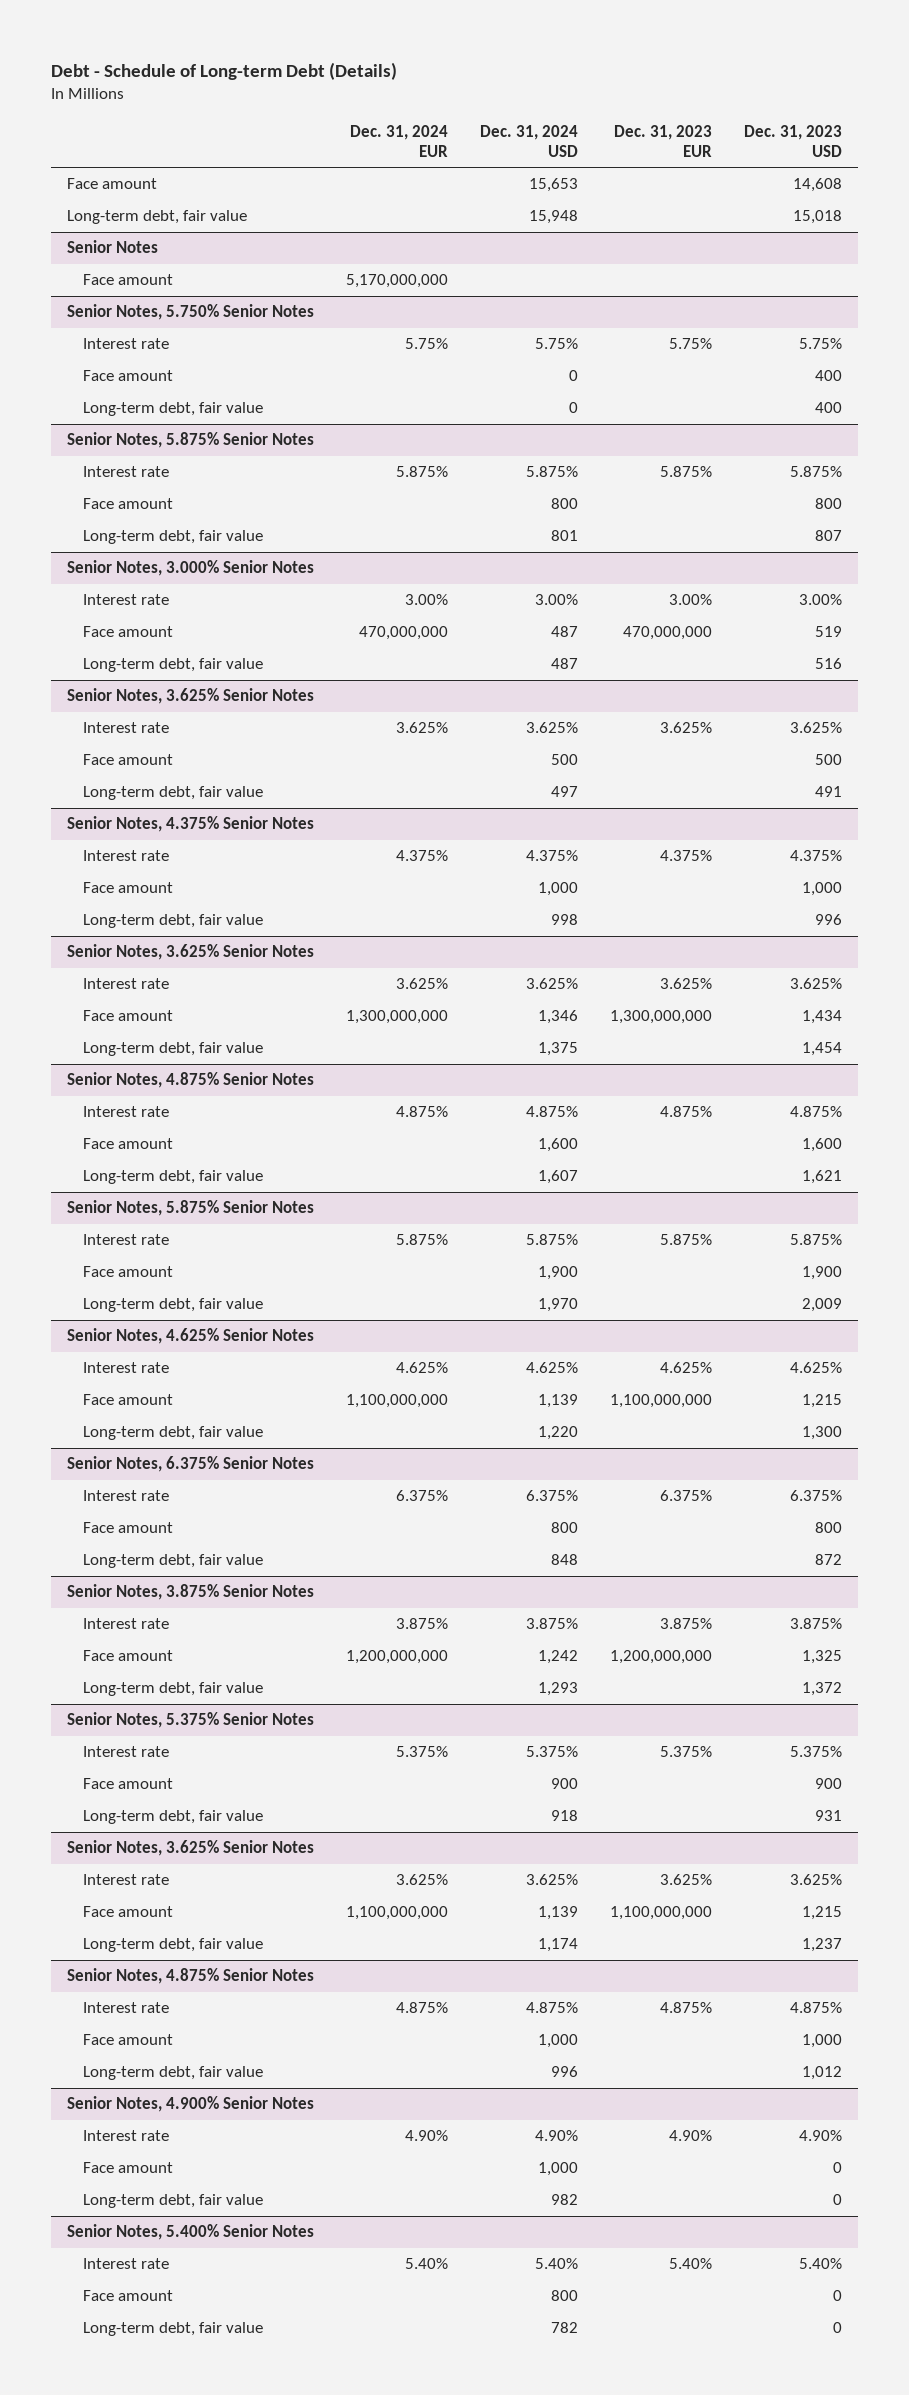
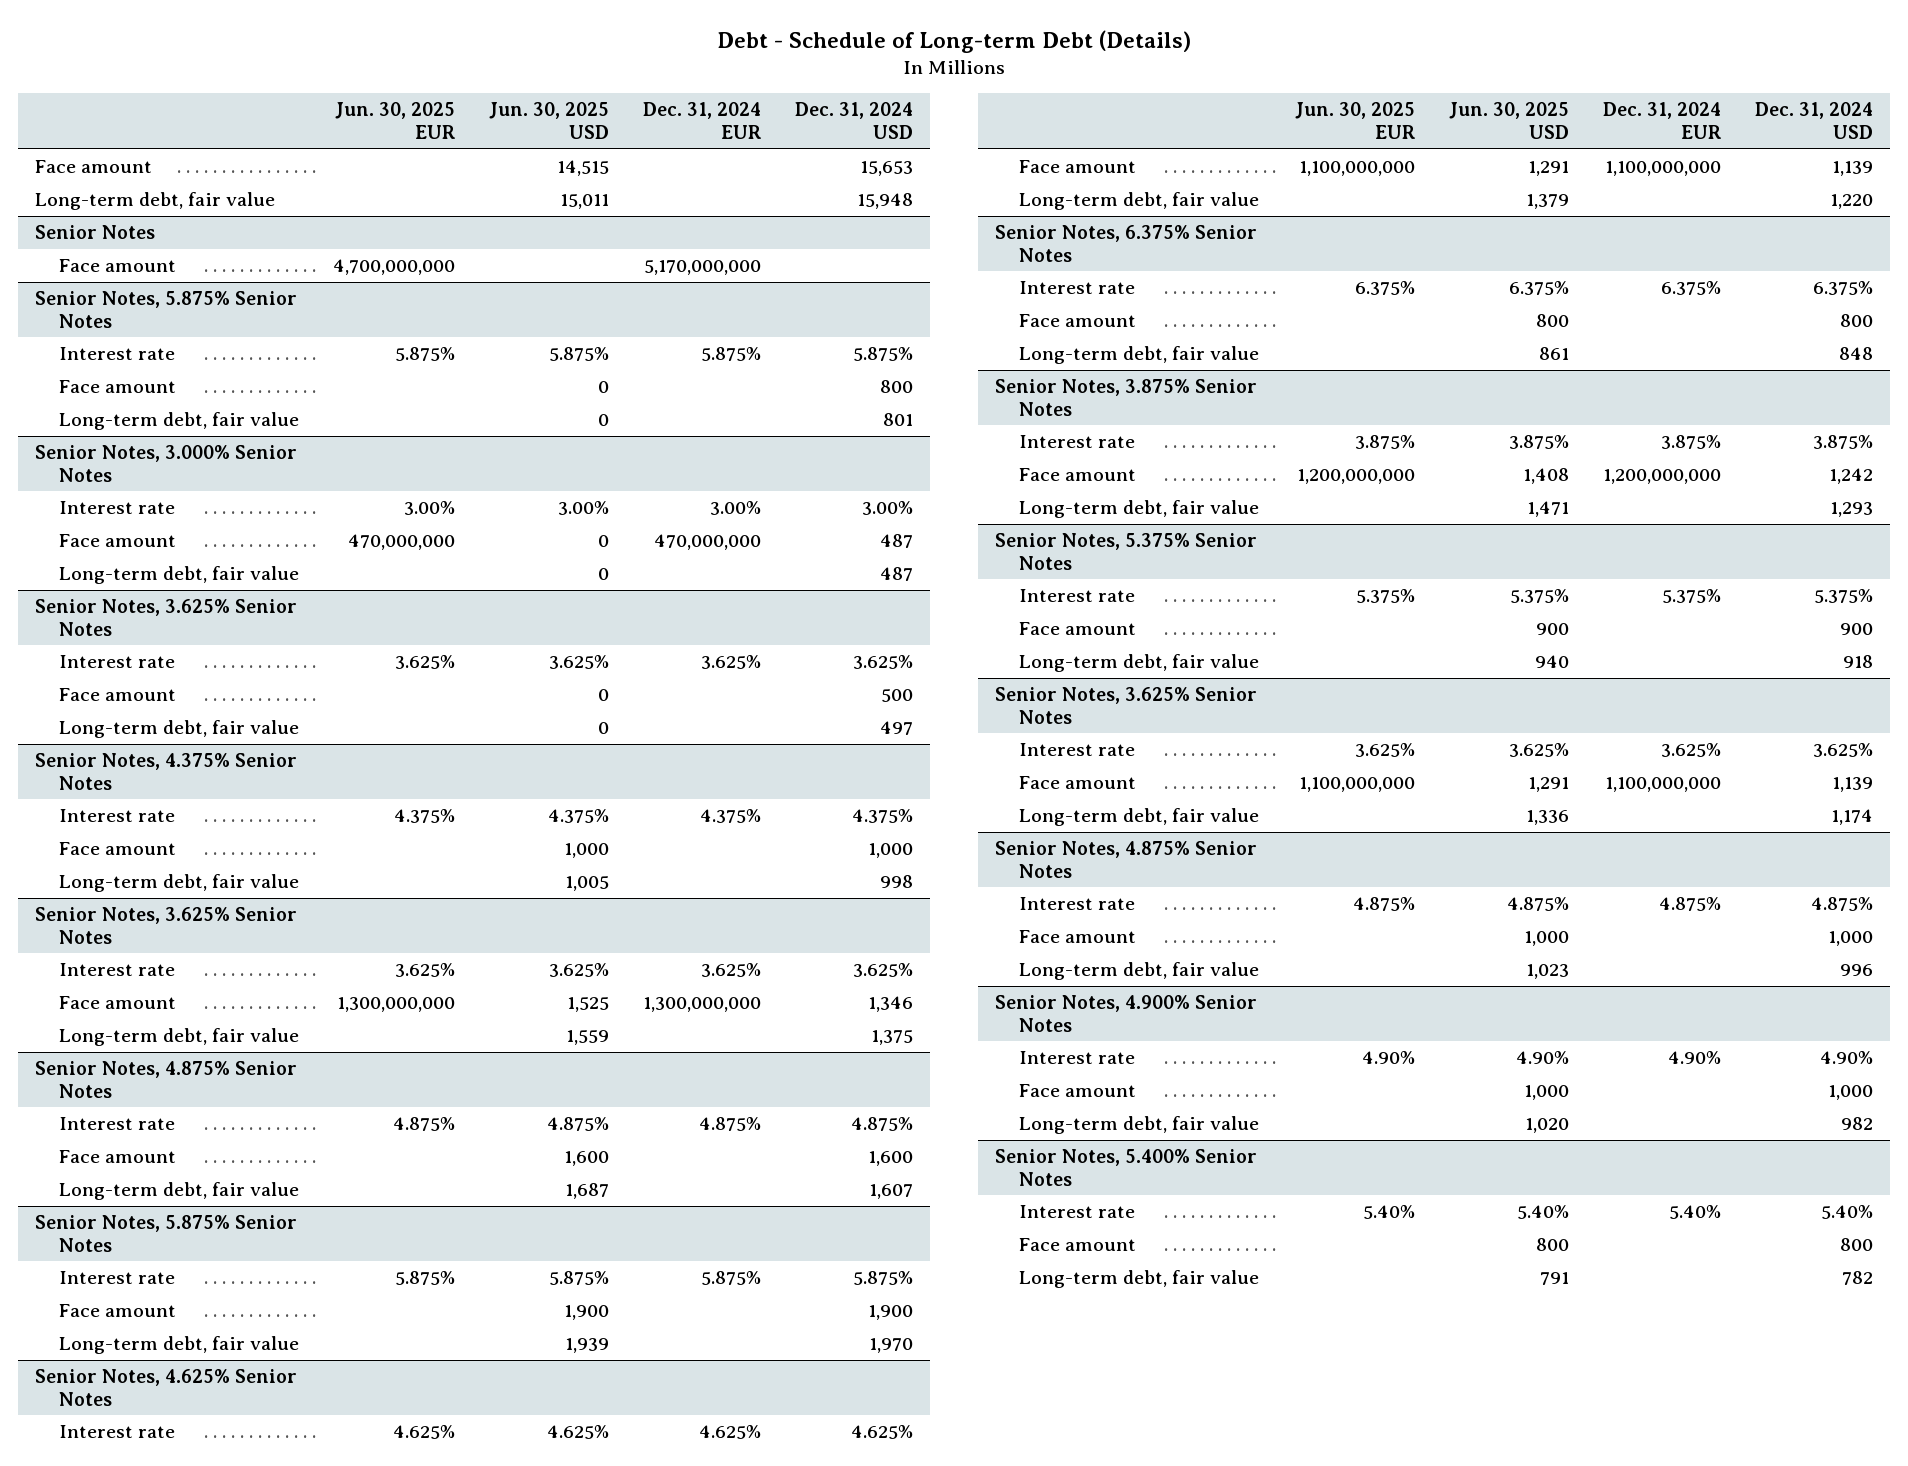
[614,124,713,157] Dec. 31, 2023 EUR -> none
[744,124,843,157] Dec. 31, 2023 USD -> none
none -> [334,102,456,139] Jun. 30, 2025 EUR
none -> [488,102,609,139] Jun. 30, 2025 USD
[67,304,315,321] Senior Notes, 5.750% Senior Notes -> none
[82,338,169,350] Interest rate -> none
[82,370,173,382] Face amount -> none
[82,402,263,417] Long-term debt, fair value -> none

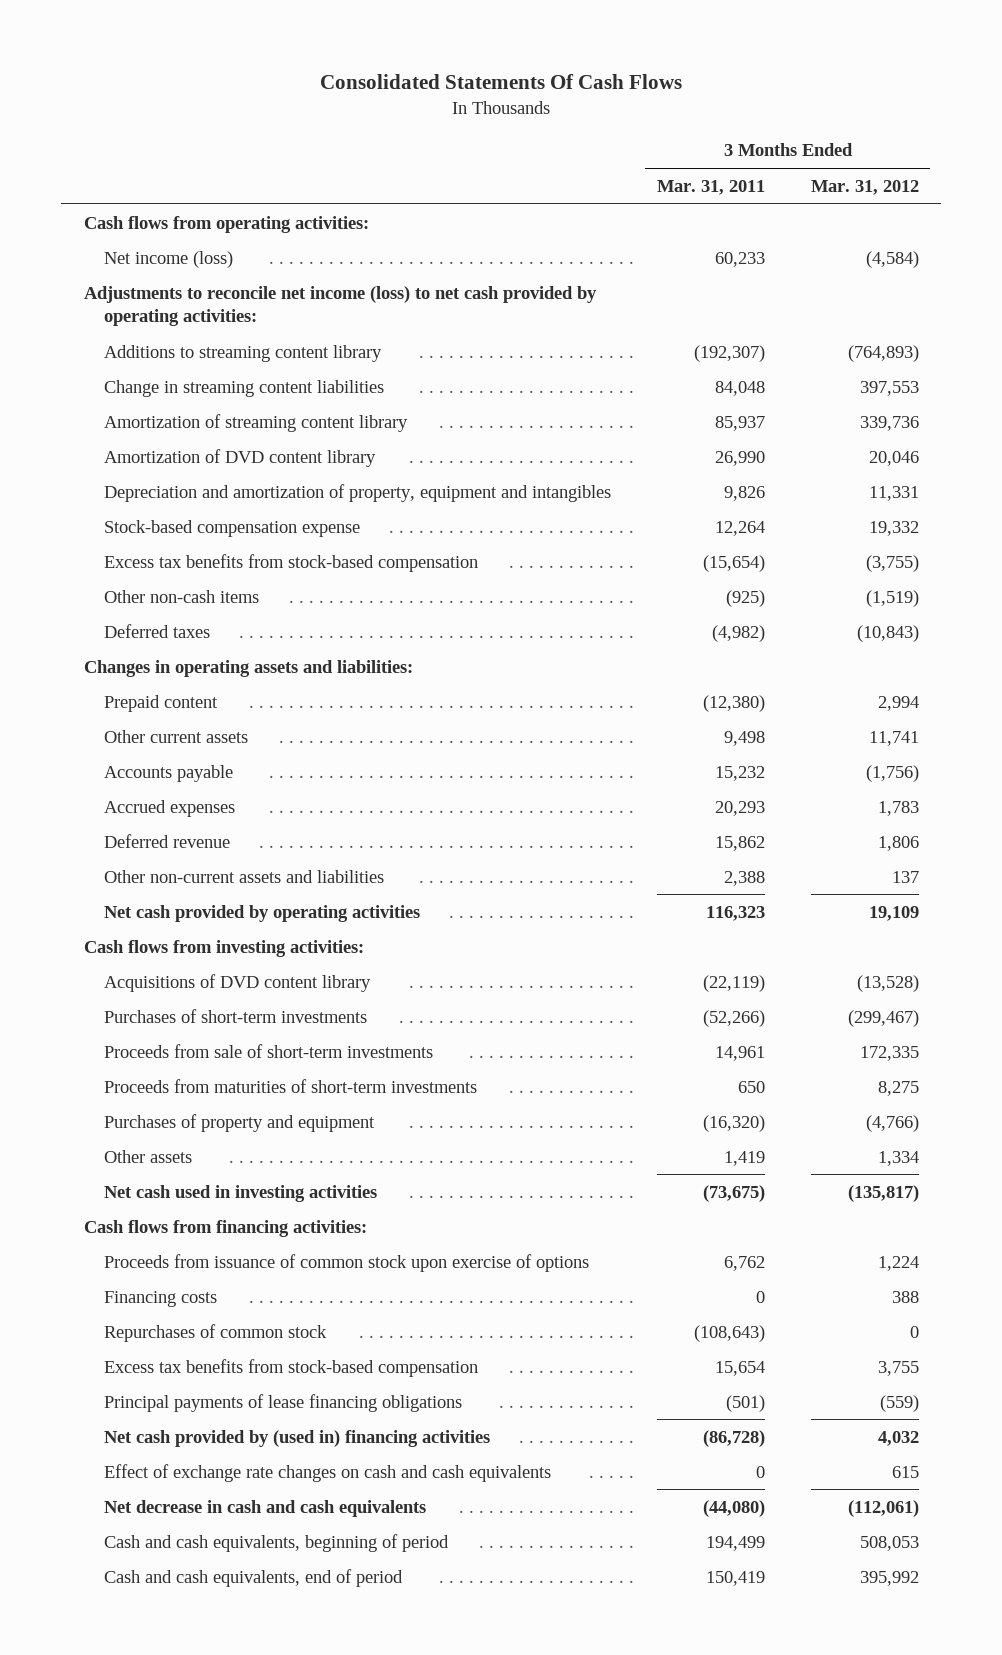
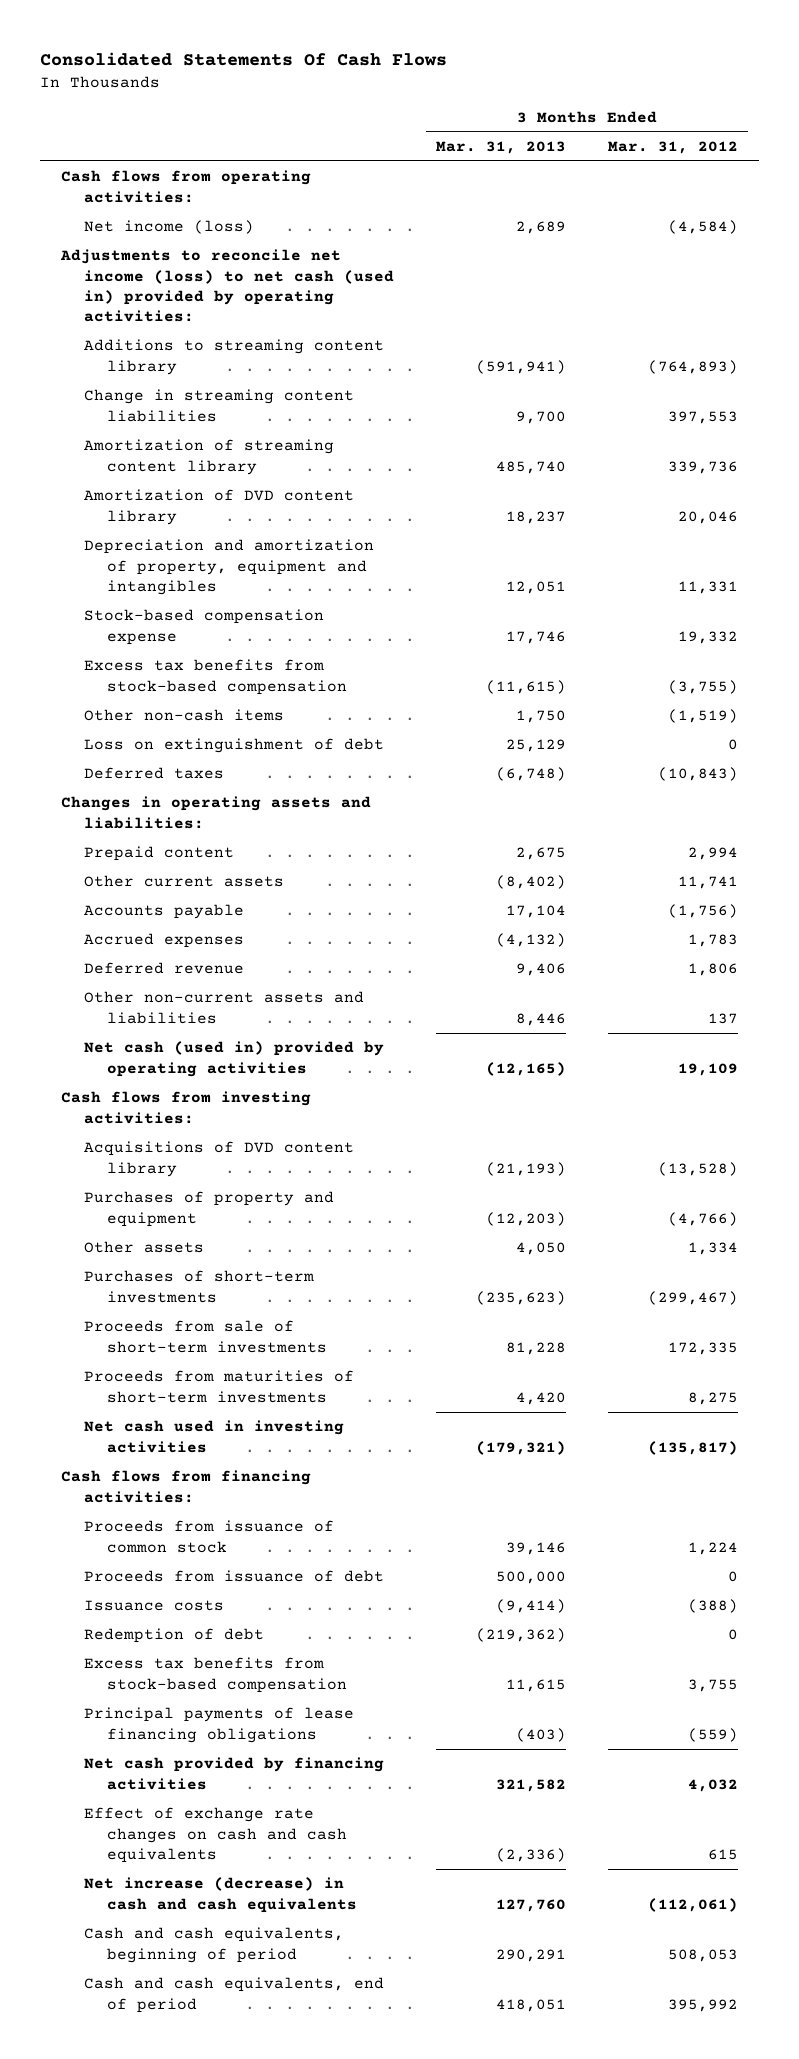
[656,179,765,195] Mar. 31, 2011 -> none
none -> [436,140,567,154] Mar. 31, 2013
[83,285,597,326] Adjustments to reconcile net income (loss) to net cash provided by operating activities: -> [60,249,395,323] Adjustments to reconcile net income (loss) to net cash (used in) provided by operating activities:
none -> [84,738,385,754] Loss on extinguishment of debt
[103,904,420,922] Net cash provided by operating activities -> [84,1041,385,1077] Net cash (used in) provided by operating activities
[103,1113,375,1132] Purchases of property and equipment -> [84,1191,335,1227] Purchases of property and equipment
[103,1149,192,1163] Other assets -> [84,1241,205,1254] Other assets
[103,1323,327,1342] Repurchases of common stock -> none
[103,1253,589,1272] Proceeds from issuance of common stock upon exercise of options -> [84,1520,335,1553] Proceeds from issuance of common stock
none -> [84,1570,385,1583] Proceeds from issuance of debt
[103,1290,217,1307] Financing costs -> [84,1600,225,1612] Issuance costs
[891,1290,919,1303] 388 -> [687,1599,738,1614] (388)
none -> [84,1628,265,1644] Redemption of debt
[103,1429,490,1447] Net cash provided by (used in) financing activities -> [84,1757,385,1790] Net cash provided by financing activities
[103,1499,426,1517] Net decrease in cash and cash equivalents -> [84,1877,358,1913] Net increase (decrease) in cash and cash equivalents

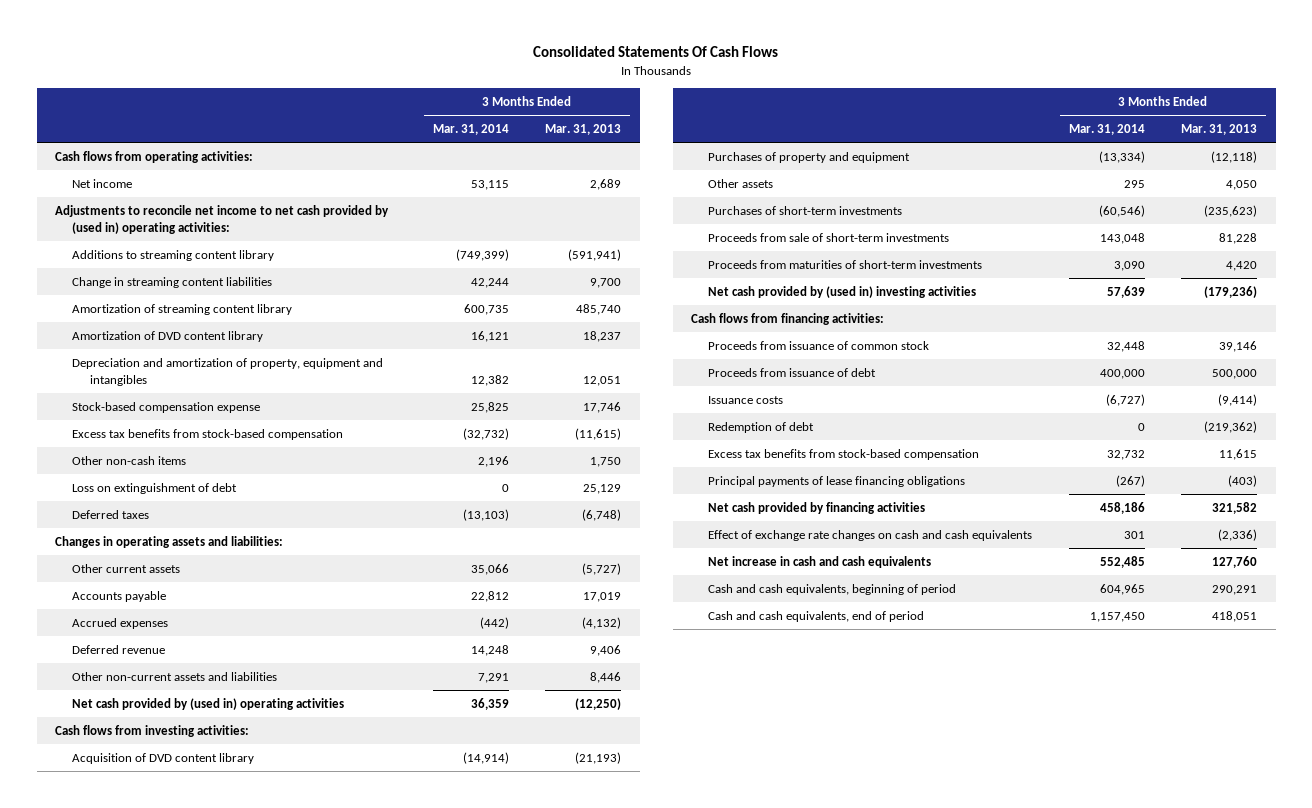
[607,140,738,154] Mar. 31, 2012 -> none
none -> [432,123,509,135] Mar. 31, 2014
[84,220,255,235] Net income (loss) -> [72,178,133,188] Net income
[60,249,395,323] Adjustments to reconcile net income (loss) to net cash (used in) provided by operating activities: -> [54,204,389,234] Adjustments to reconcile net income to net cash provided by (used in) operating activities:
[84,846,235,862] Prepaid content -> none
[496,875,567,890] (8,402) -> [582,562,622,575] (5,727)
[506,905,567,919] 17,104 -> [583,591,622,602] 17,019
[84,1041,385,1077] Net cash (used in) provided by operating activities -> [72,697,345,710] Net cash provided by (used in) operating activities
[486,1061,567,1076] (12,165) -> [575,697,622,710] (12,250)
[84,1141,355,1177] Acquisitions of DVD content library -> [72,752,255,764] Acquisition of DVD content library
[486,1211,567,1226] (12,203) -> [1211,150,1258,163] (12,118)
[84,1420,345,1453] Net cash used in investing activities -> [708,285,977,298] Net cash provided by (used in) investing activities
[476,1440,567,1455] (179,321) -> [1204,285,1258,298] (179,236)
[84,1877,358,1913] Net increase (decrease) in cash and cash equivalents -> [708,555,932,568] Net increase in cash and cash equivalents

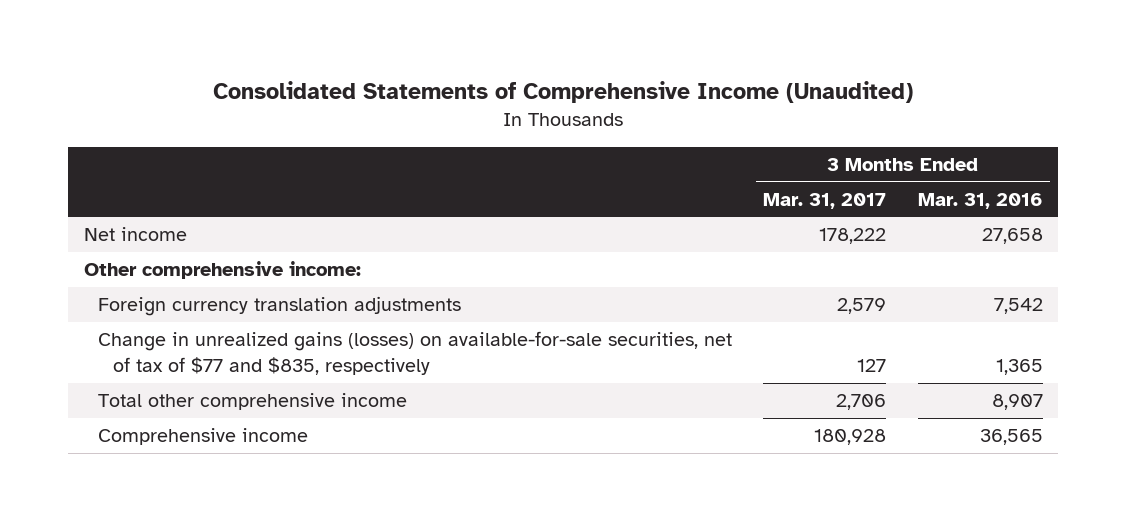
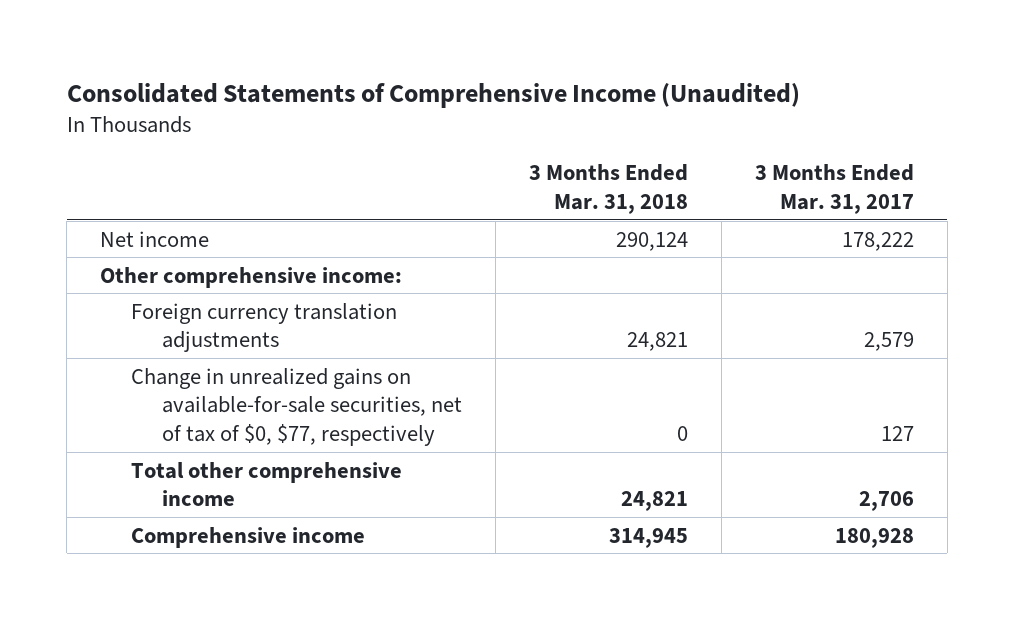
[917,192,1043,209] Mar. 31, 2016 -> none
none -> [529,164,689,214] 3 Months Ended Mar. 31, 2018
[98,331,733,376] Change in unrealized gains (losses) on available-for-sale securities, net of tax of $77 and $835, respectively -> [131,367,463,446] Change in unrealized gains on available-for-sale securities, net of tax of $0, $77, respectively

